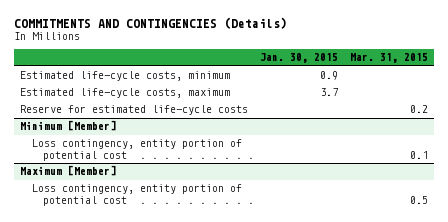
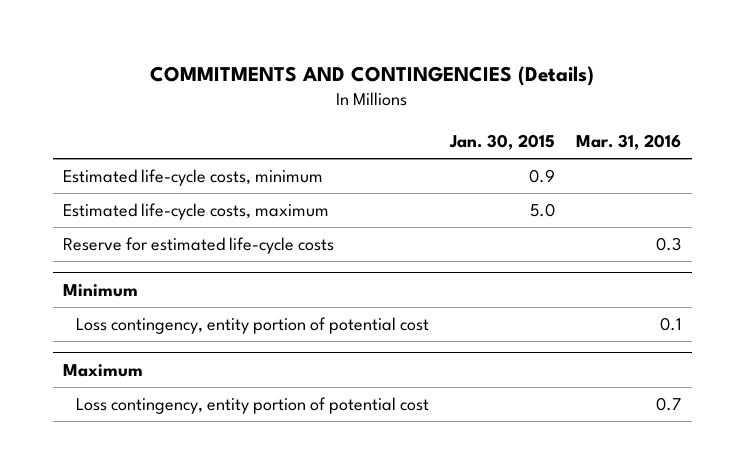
[350,53,429,64] Mar. 31, 2015 -> none
none -> [576,133,682,150] Mar. 31, 2016
[320,88,339,97] 3.7 -> [530,203,556,218] 5.0
[20,120,117,132] Minimum [Member] -> [63,283,139,297] Minimum
[20,165,117,177] Maximum [Member] -> [63,363,144,377] Maximum

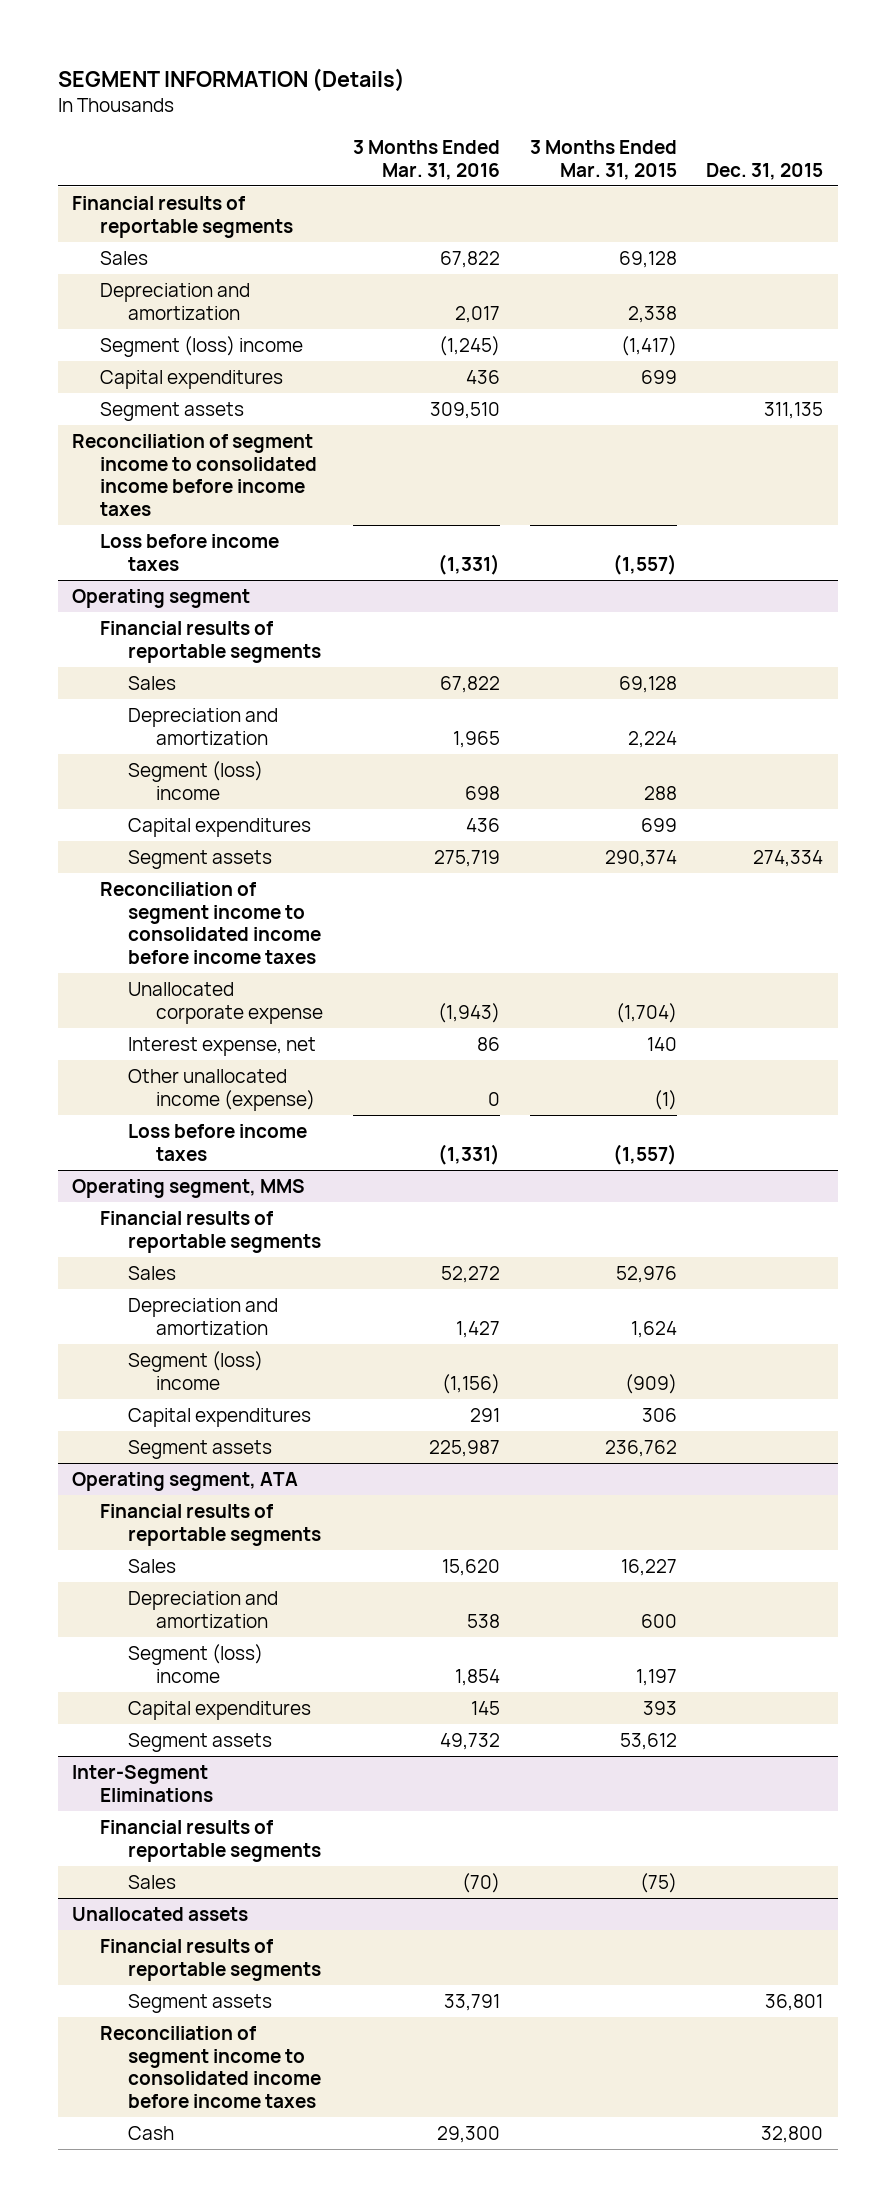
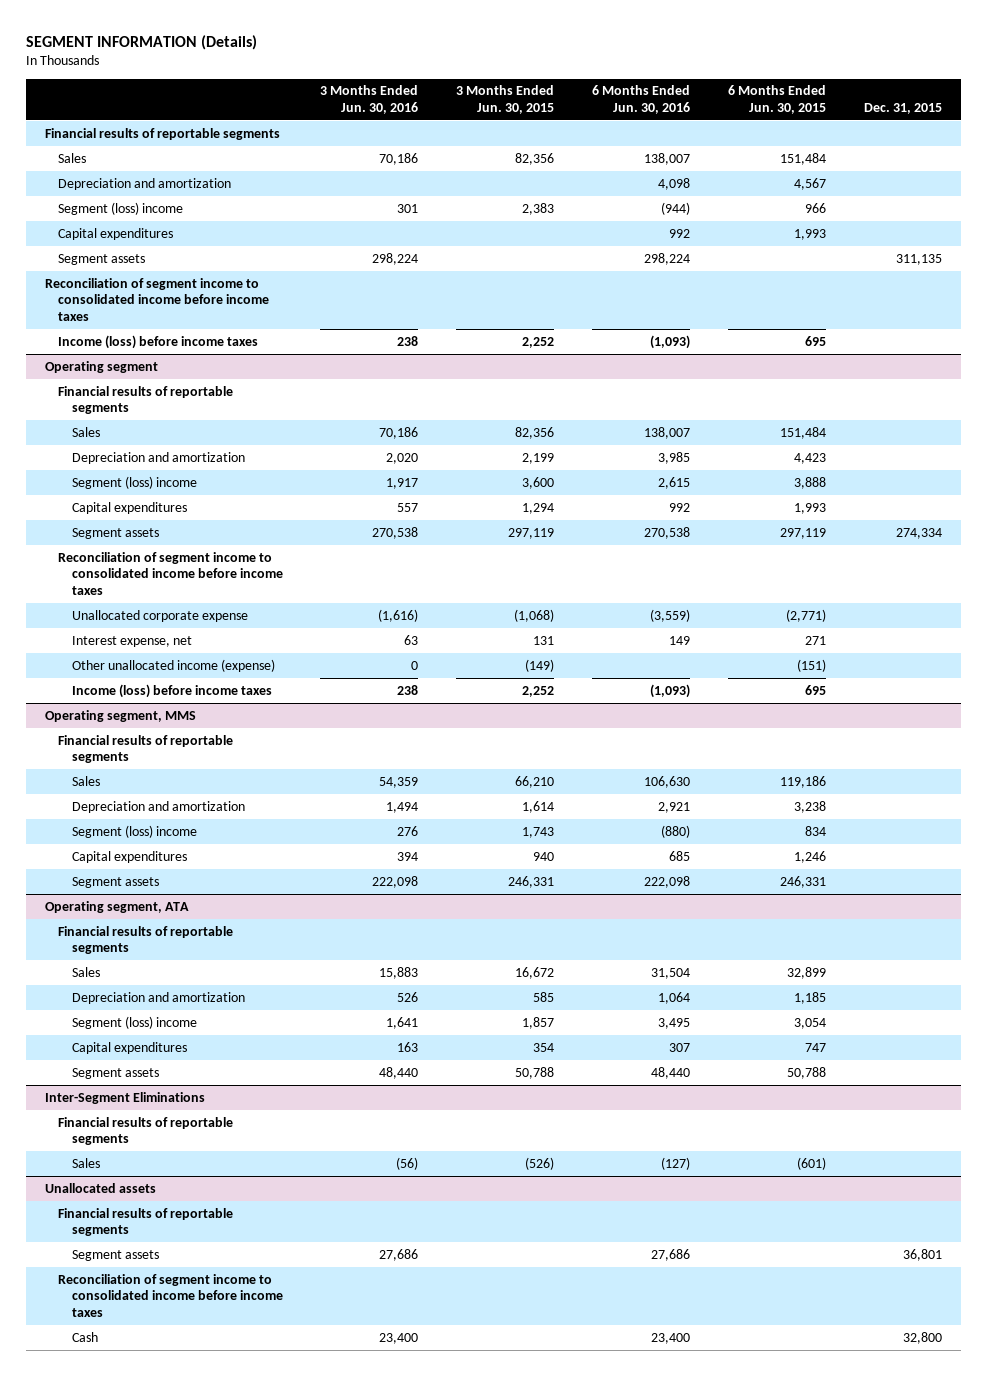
[352,140,500,180] 3 Months Ended Mar. 31, 2016 -> none
[529,140,677,180] 3 Months Ended Mar. 31, 2015 -> none
none -> [320,85,419,115] 3 Months Ended Jun. 30, 2016
none -> [456,85,555,115] 3 Months Ended Jun. 30, 2015
none -> [592,85,691,115] 6 Months Ended Jun. 30, 2016
none -> [728,85,827,115] 6 Months Ended Jun. 30, 2015
[100,533,280,571] Loss before income taxes -> [58,334,259,349] Income (loss) before income taxes
[128,1123,308,1161] Loss before income taxes -> [71,683,272,698] Income (loss) before income taxes

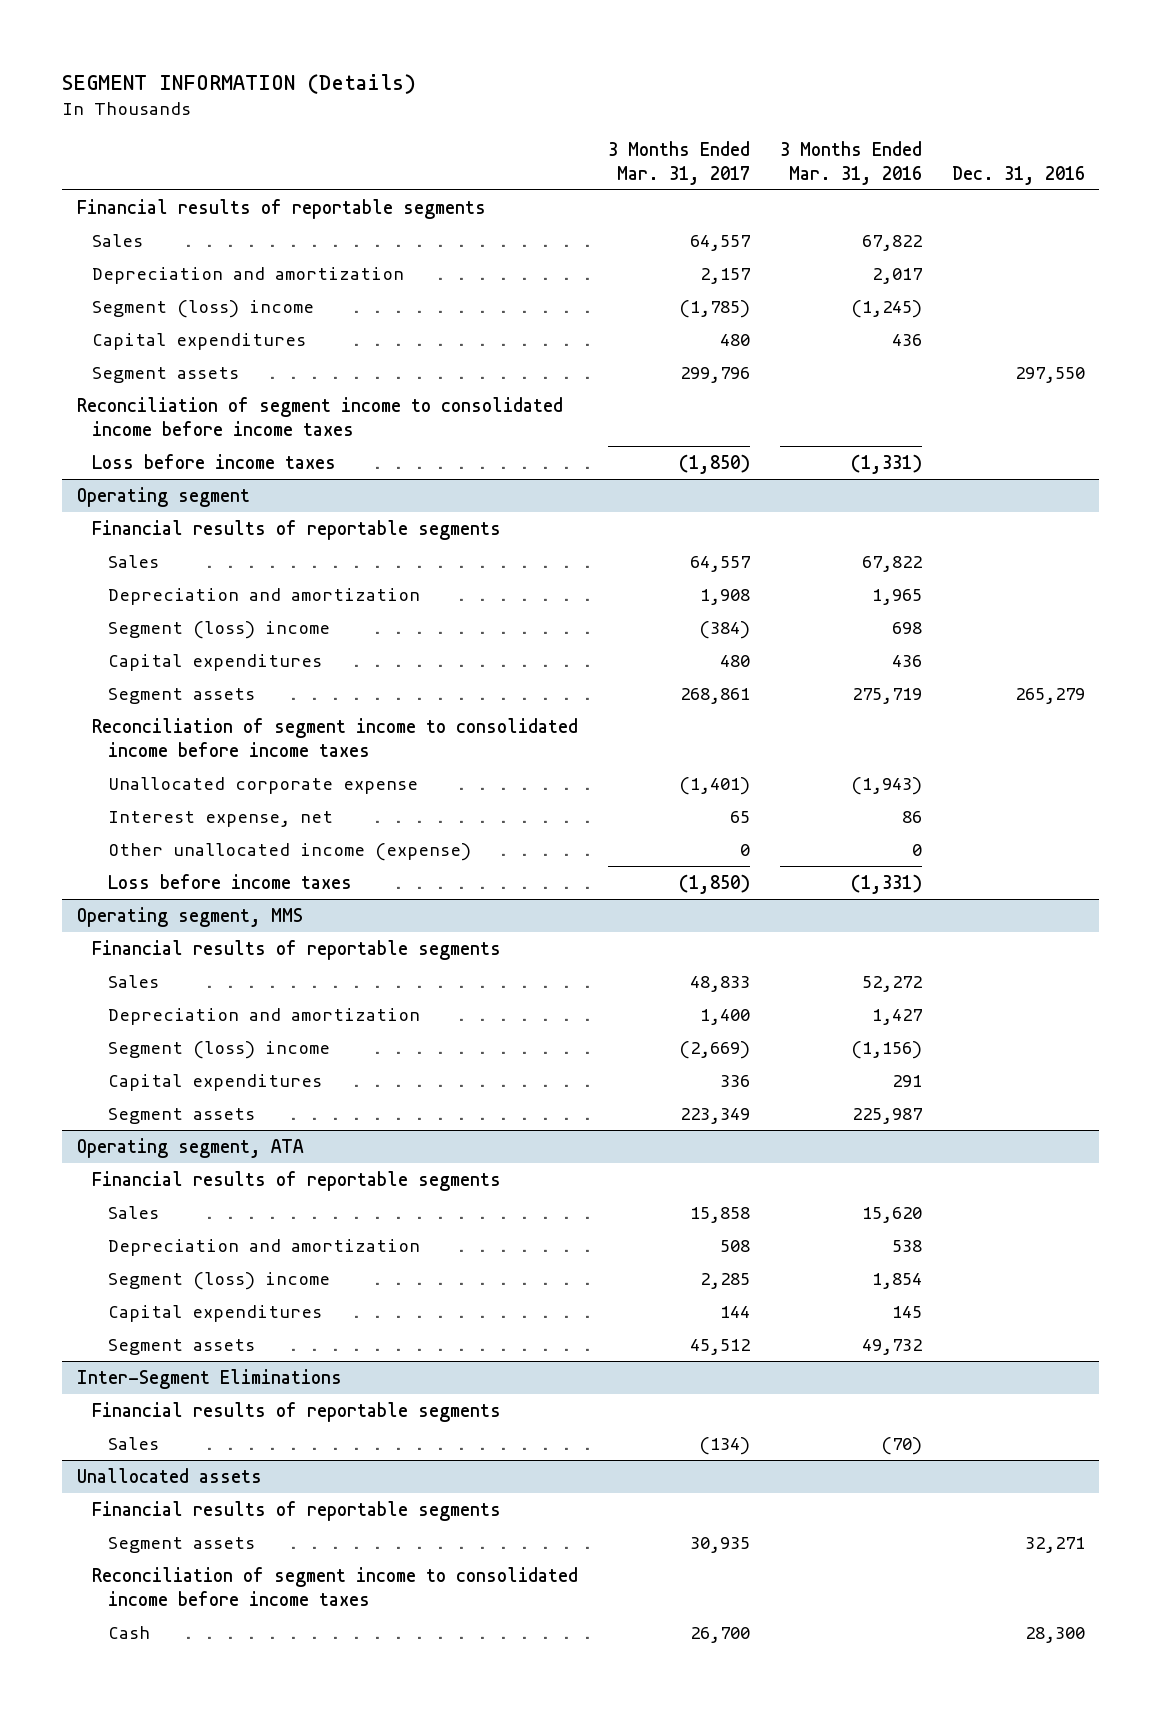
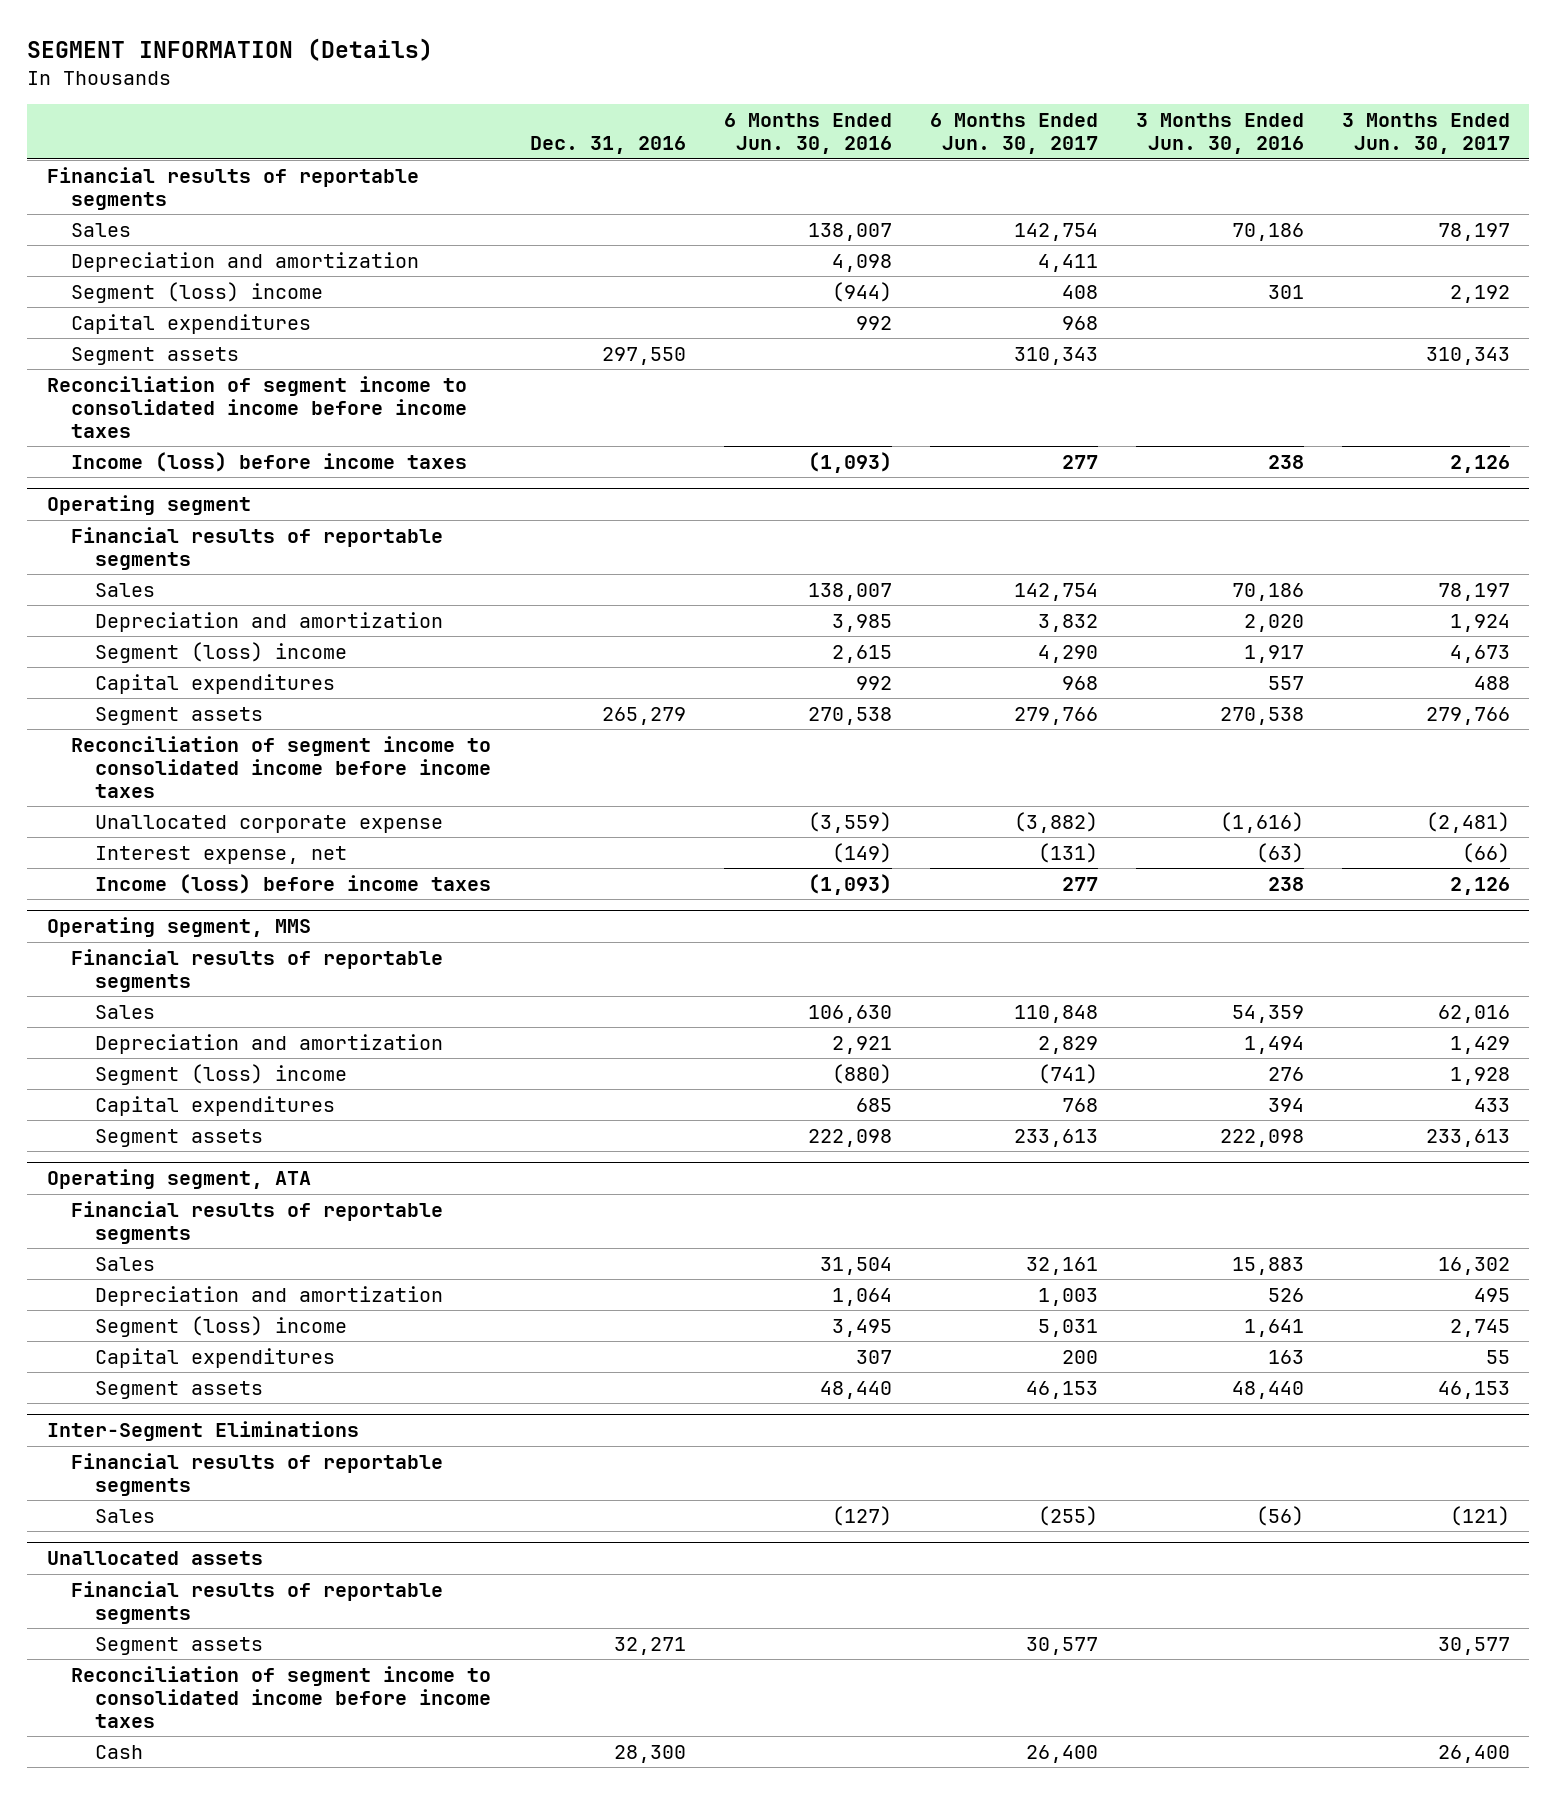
[608,141,751,185] 3 Months Ended Mar. 31, 2017 -> none
[779,141,922,185] 3 Months Ended Mar. 31, 2016 -> none
none -> [723,113,892,155] 6 Months Ended Jun. 30, 2016
none -> [929,113,1098,155] 6 Months Ended Jun. 30, 2017
none -> [1135,113,1304,155] 3 Months Ended Jun. 30, 2016
none -> [1341,113,1510,155] 3 Months Ended Jun. 30, 2017
[92,453,337,469] Loss before income taxes -> [70,451,467,472] Income (loss) before income taxes
[107,842,471,861] Other unallocated income (expense) -> none
[107,873,352,889] Loss before income taxes -> [95,873,492,894] Income (loss) before income taxes

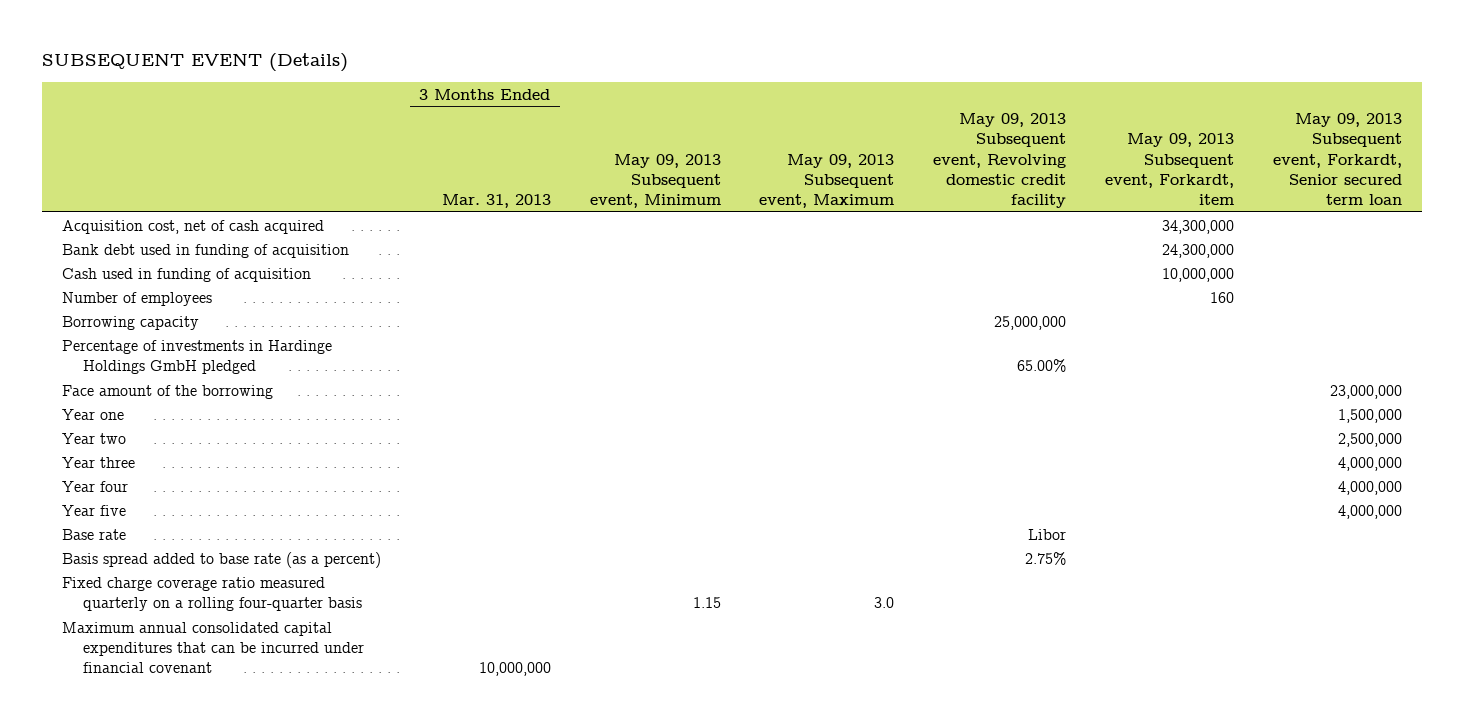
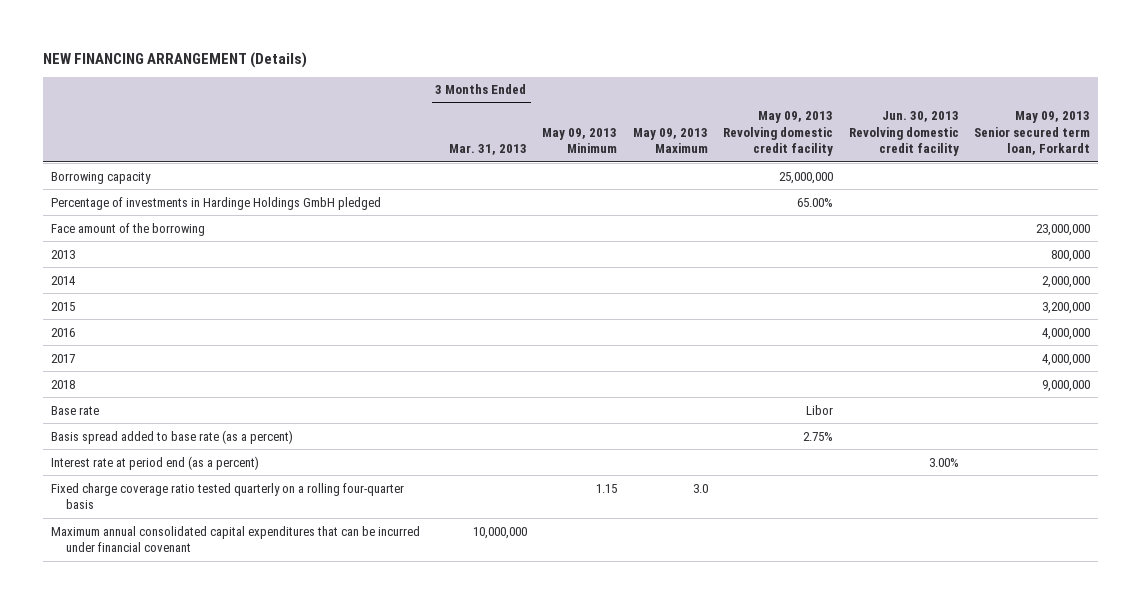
[42,53,349,73] SUBSEQUENT EVENT (Details) -> [43,51,308,68] NEW FINANCING ARRANGEMENT (Details)
[589,153,721,209] May 09, 2013 Subsequent event, Minimum -> none
[759,153,895,209] May 09, 2013 Subsequent event, Maximum -> none
[933,113,1067,209] May 09, 2013 Subsequent event, Revolving domestic credit facility -> none
[1105,133,1235,206] May 09, 2013 Subsequent event, Forkardt, item -> none
[1273,113,1403,206] May 09, 2013 Subsequent event, Forkardt, Senior secured term loan -> none
none -> [542,127,618,154] May 09, 2013 Minimum
none -> [632,127,708,154] May 09, 2013 Maximum
none -> [723,111,834,157] May 09, 2013 Revolving domestic credit facility
none -> [848,111,959,157] Jun. 30, 2013 Revolving domestic credit facility
none -> [974,111,1091,156] May 09, 2013 Senior secured term loan, Forkardt
[61,219,324,234] Acquisition cost, net of cash acquired -> none
[61,243,349,258] Bank debt used in funding of acquisition -> none
[61,267,311,282] Cash used in funding of acquisition -> none
[61,291,212,306] Number of employees -> none
[61,408,124,420] Year one -> [51,249,76,259] 2013
[61,432,126,444] Year two -> [51,275,77,285] 2014
[61,456,135,468] Year three -> [51,301,76,311] 2015
[61,480,128,492] Year four -> [51,327,76,337] 2016
[61,504,126,516] Year five -> [51,353,76,363] 2017
none -> [51,379,76,389] 2018
none -> [51,455,260,470] Interest rate at period end (as a percent)
[61,576,363,611] Fixed charge coverage ratio measured quarterly on a rolling four-quarter basis -> [51,482,405,510] Fixed charge coverage ratio tested quarterly on a rolling four-quarter basis

